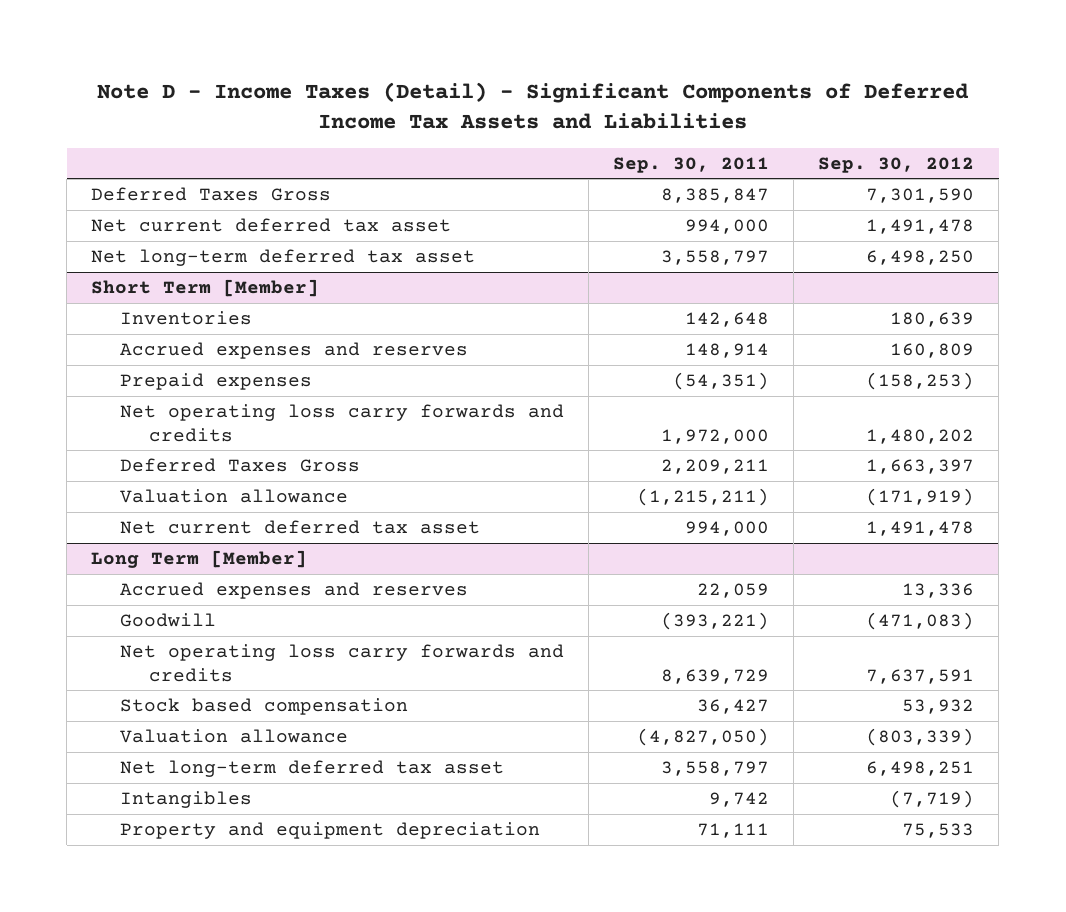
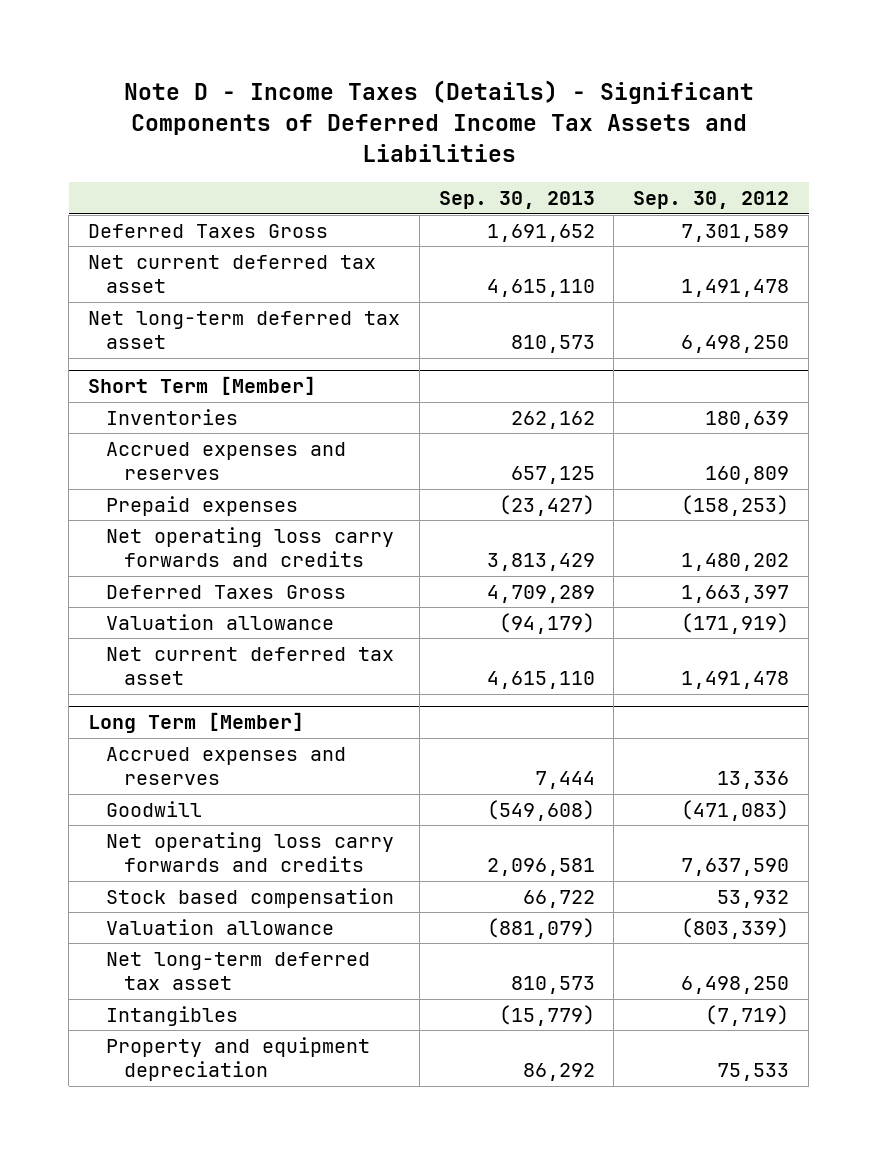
[96,81,969,130] Note D - Income Taxes (Detail) - Significant Components of Deferred Income Tax Assets and Liabilities -> [123,79,754,163] Note D - Income Taxes (Details) - Significant Components of Deferred Income Tax Assets and Liabilities
[613,156,770,173] Sep. 30, 2011 -> none
none -> [438,191,595,210] Sep. 30, 2013
[866,188,975,204] 7,301,590 -> [681,224,790,243] 7,301,589
[866,668,975,684] 7,637,591 -> [681,858,790,877] 7,637,590
[866,761,975,777] 6,498,251 -> [681,976,790,995] 6,498,250

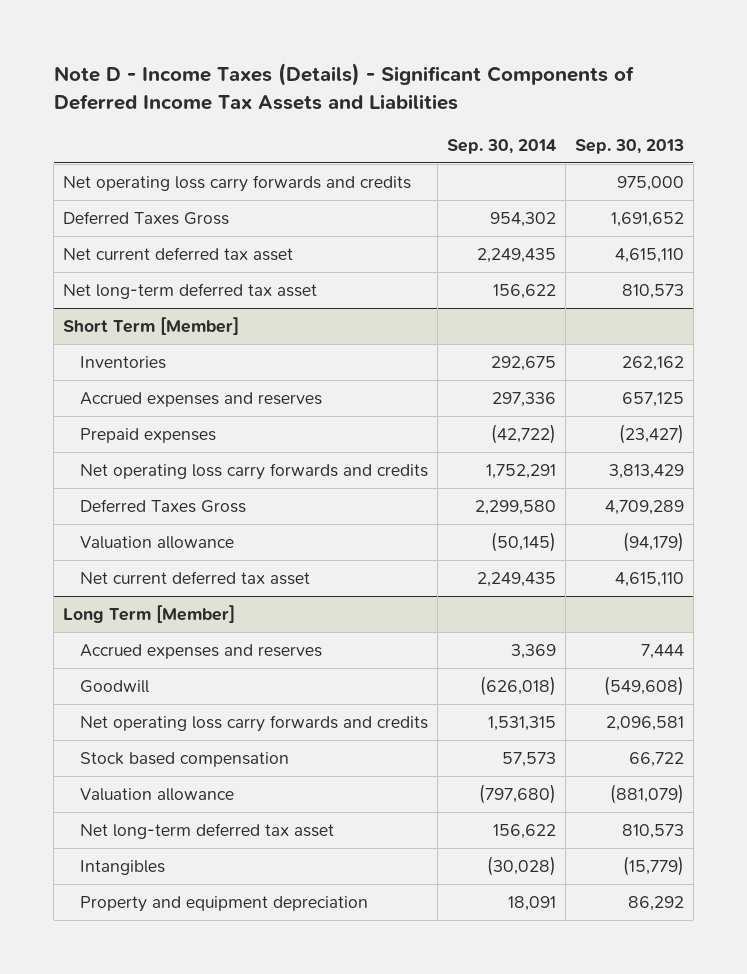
[633,191,790,210] Sep. 30, 2012 -> none
none -> [447,138,557,154] Sep. 30, 2014
none -> [63,175,412,193] Net operating loss carry forwards and credits

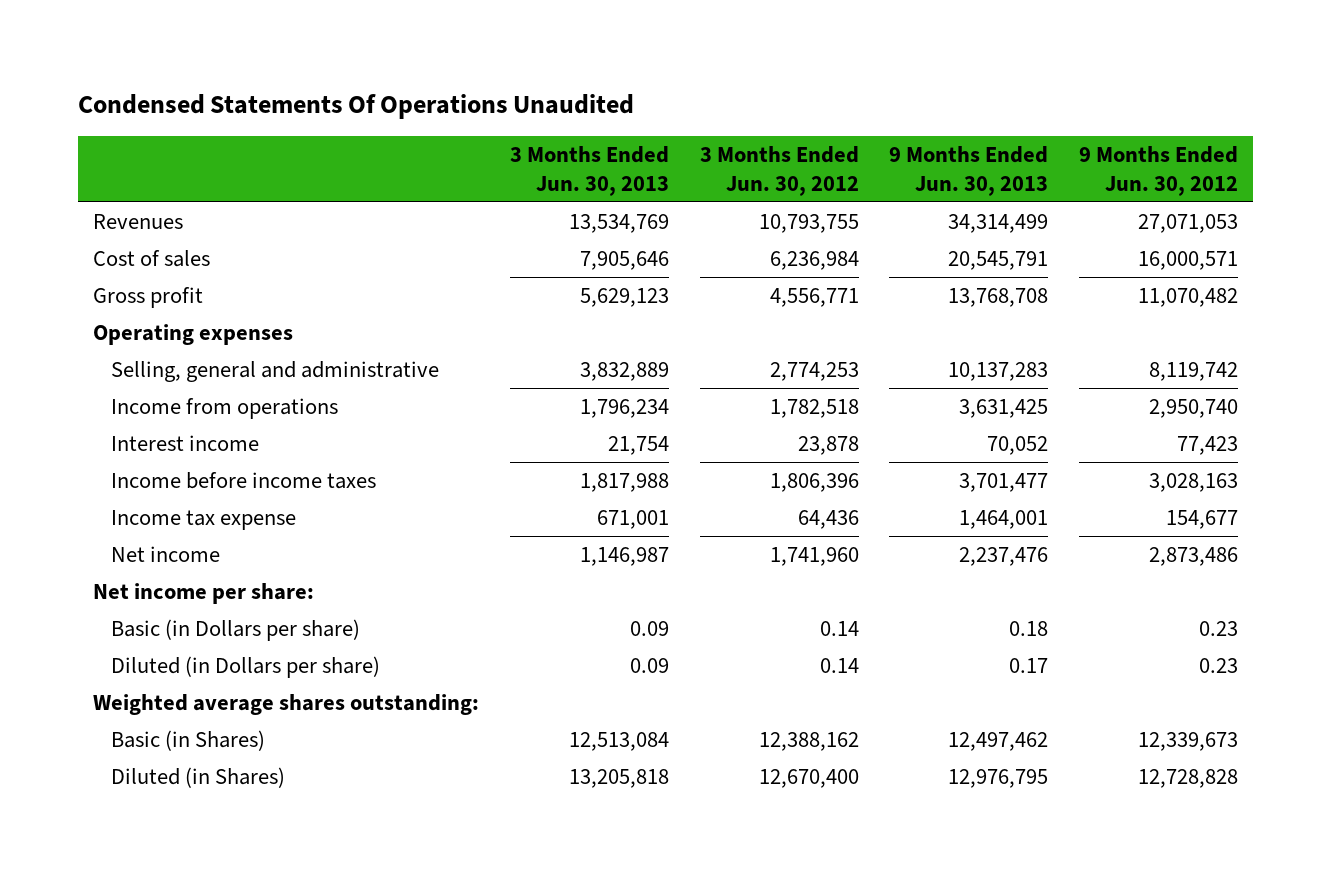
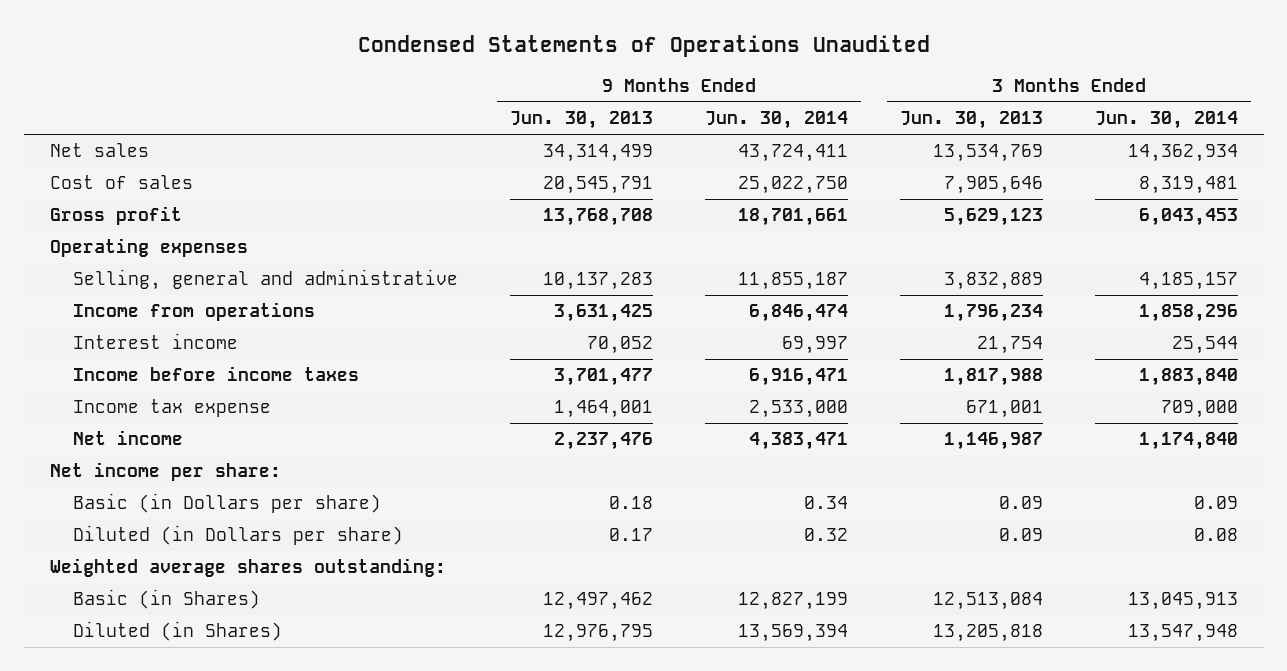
[78,94,635,120] Condensed Statements Of Operations Unaudited -> [357,34,930,57] Condensed Statements of Operations Unaudited
[699,145,859,196] 3 Months Ended Jun. 30, 2012 -> none
[1078,145,1238,196] 9 Months Ended Jun. 30, 2012 -> none
none -> [705,111,849,130] Jun. 30, 2014
none -> [1094,111,1238,130] Jun. 30, 2014
[93,214,184,230] Revenues -> [49,143,149,158] Net sales

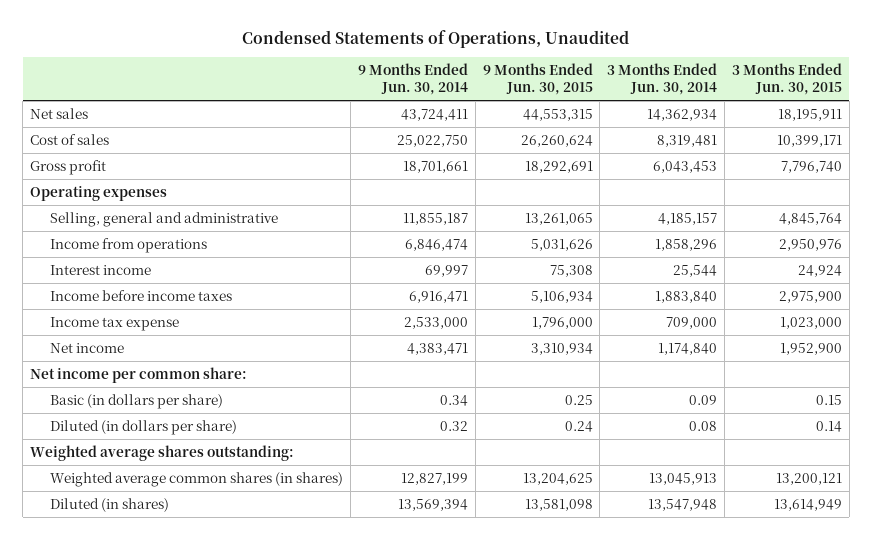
[357,34,930,57] Condensed Statements of Operations Unaudited -> [241,29,629,48] Condensed Statements of Operations, Unaudited
[510,111,654,130] Jun. 30, 2013 -> none
[899,111,1043,130] Jun. 30, 2013 -> none
none -> [482,63,593,96] 9 Months Ended Jun. 30, 2015
none -> [731,63,842,96] 3 Months Ended Jun. 30, 2015
[49,462,281,482] Net income per share: -> [29,366,247,383] Net income per common share:
[73,493,382,514] Basic (in Dollars per share) -> [50,393,224,409] Basic (in dollars per share)
[73,525,404,546] Diluted (in Dollars per share) -> [50,419,238,435] Diluted (in dollars per share)
[73,589,261,610] Basic (in Shares) -> [50,471,344,487] Weighted average common shares (in shares)
[73,621,283,642] Diluted (in Shares) -> [50,497,170,512] Diluted (in shares)

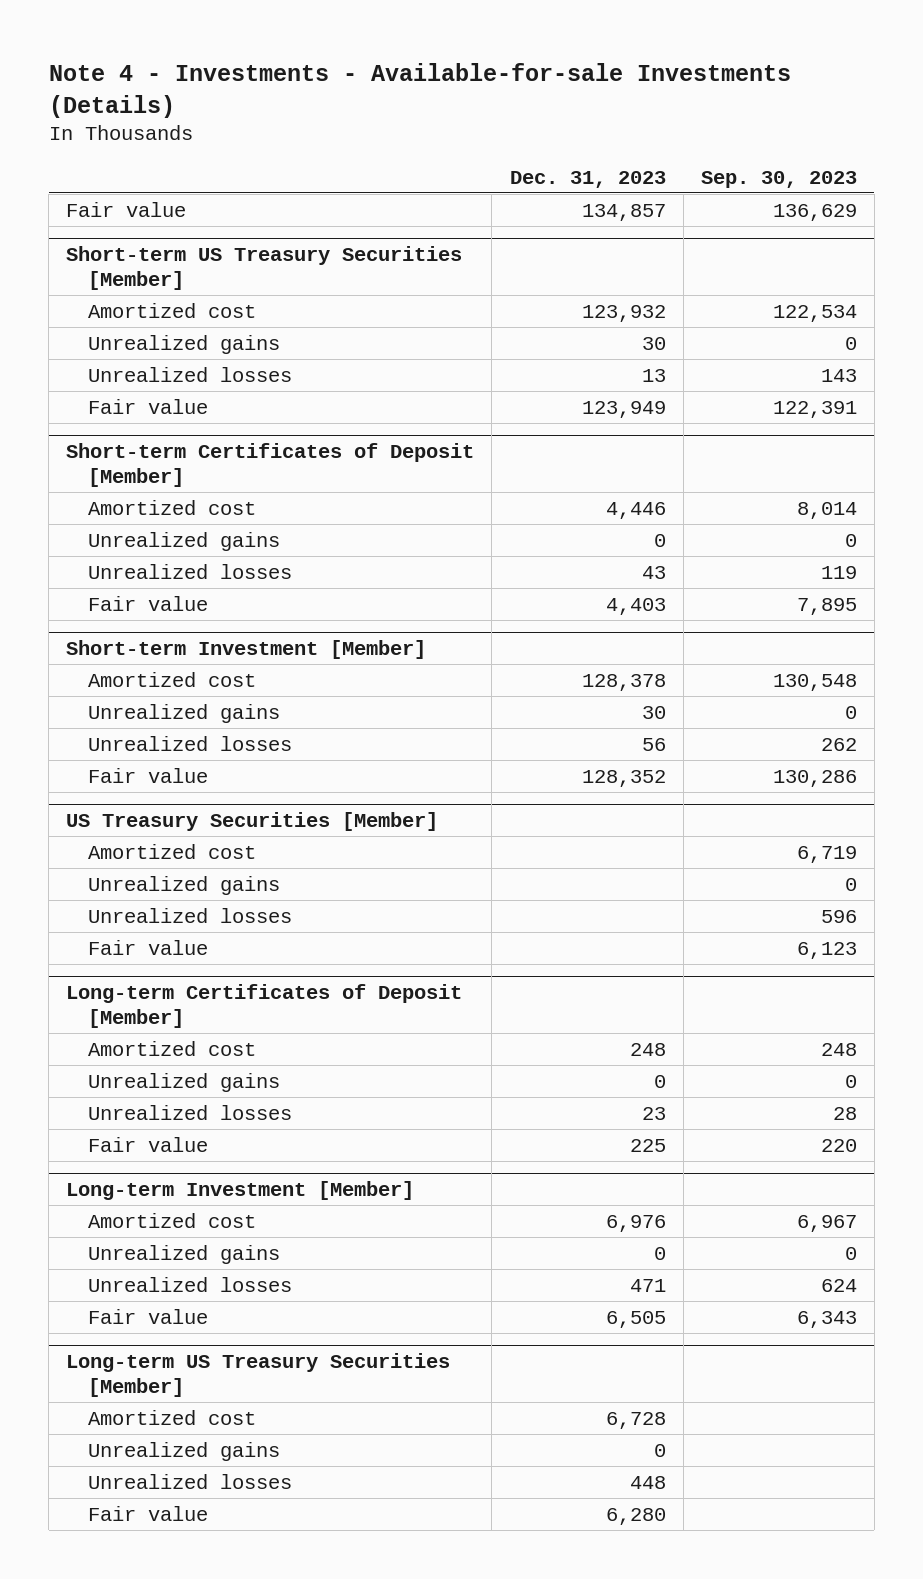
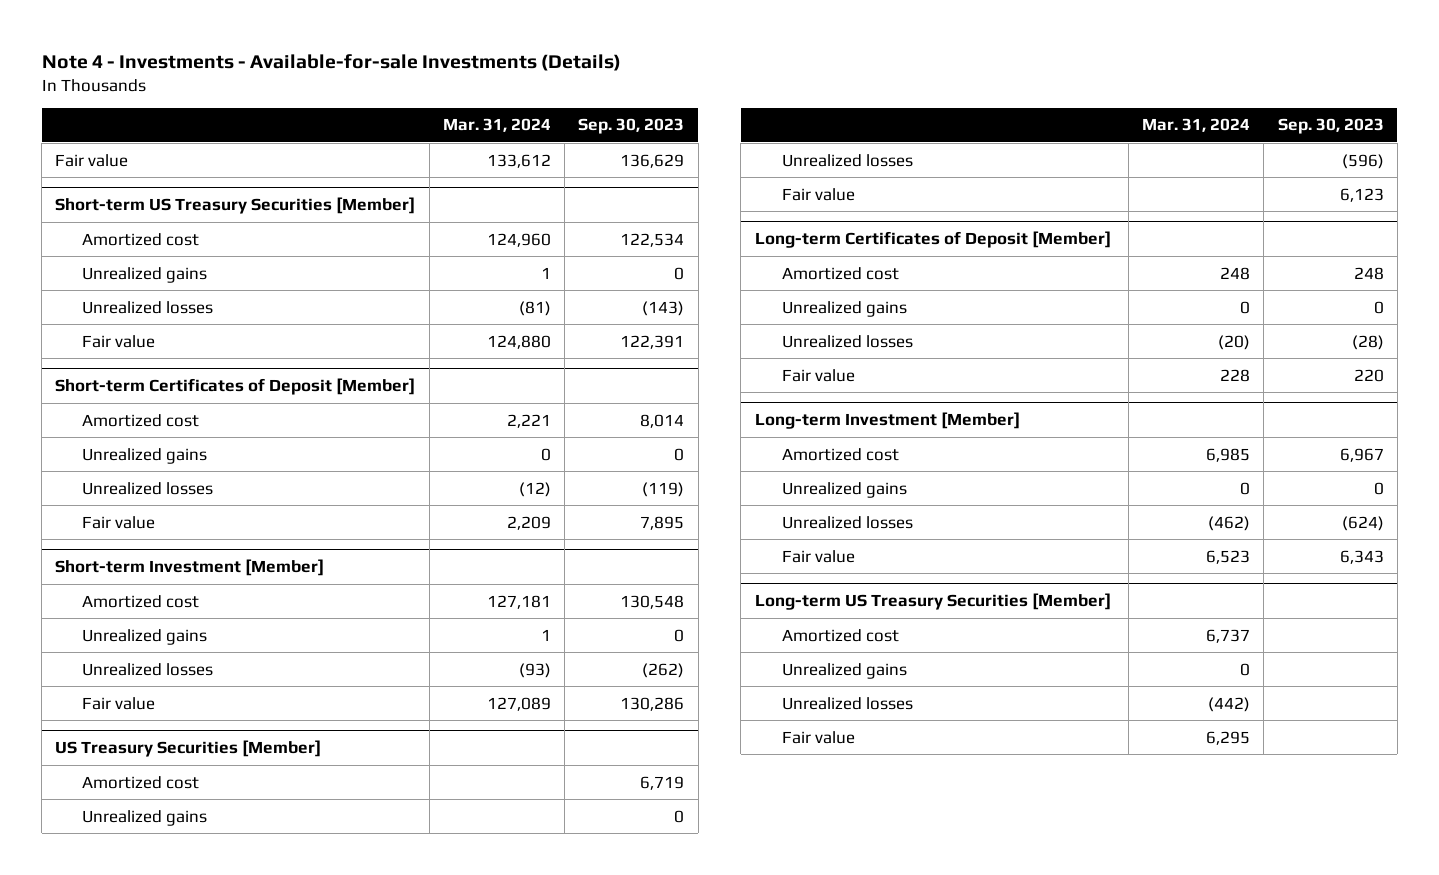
[509,170,666,188] Dec. 31, 2023 -> none
none -> [442,118,551,133] Mar. 31, 2024
[820,368,857,382] 143 -> [642,300,685,316] (143)
[820,565,857,579] 119 -> [642,481,685,497] (119)
[820,737,857,751] 262 -> [642,662,685,678] (262)
[820,909,857,923] 596 -> [1341,153,1384,169] (596)
[832,1106,857,1120] 28 -> [1351,334,1384,350] (28)
[820,1278,857,1292] 624 -> [1341,515,1384,531] (624)

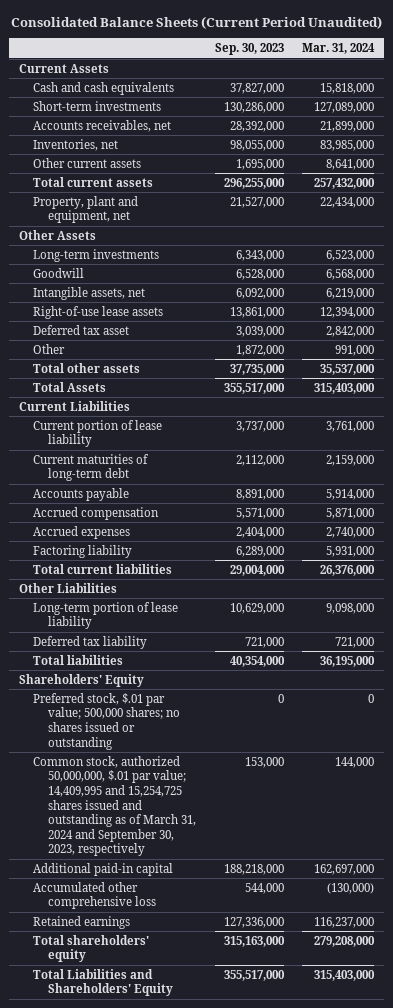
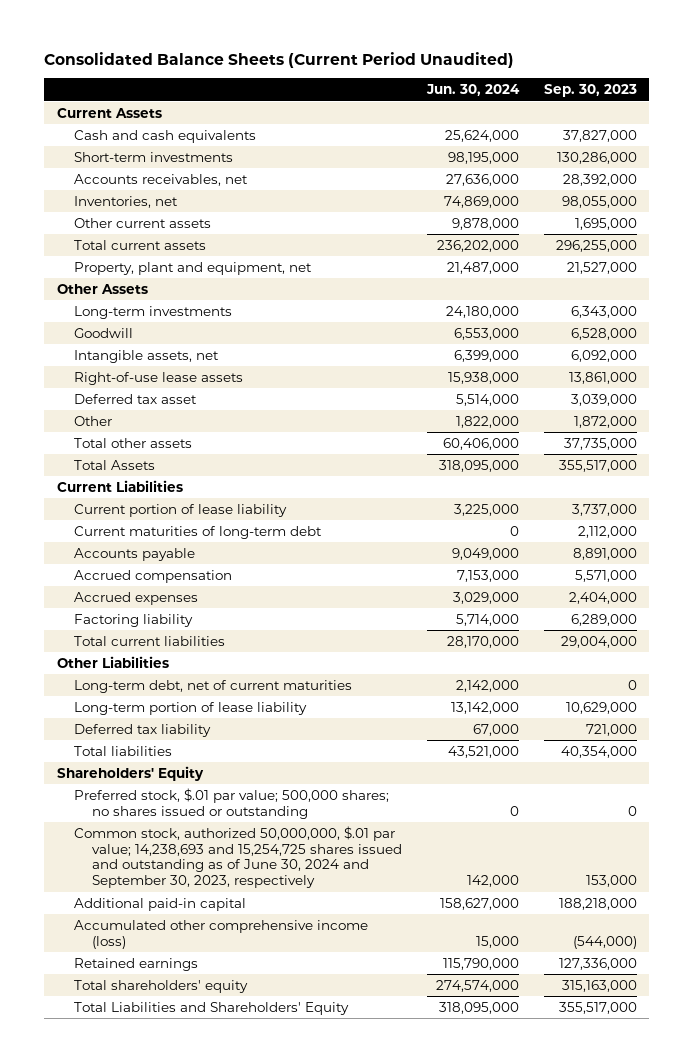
[302,43,376,55] Mar. 31, 2024 -> none
none -> [425,84,520,97] Jun. 30, 2024
none -> [74,679,353,693] Long-term debt, net of current maturities
[33,755,197,857] Common stock, authorized 50,000,000, $.01 par value; 14,409,995 and 15,254,725 shares issued and outstanding as of March 31, 2024 and September 30, 2023, respectively -> [74,825,402,889] Common stock, authorized 50,000,000, $.01 par value; 14,238,693 and 15,254,725 shares issued and outstanding as of June 30, 2024 and September 30, 2023, respectively
[33,881,157,910] Accumulated other comprehensive loss -> [74,919,369,949] Accumulated other comprehensive income (loss)
[244,882,284,894] 544,000 -> [572,935,637,949] (544,000)

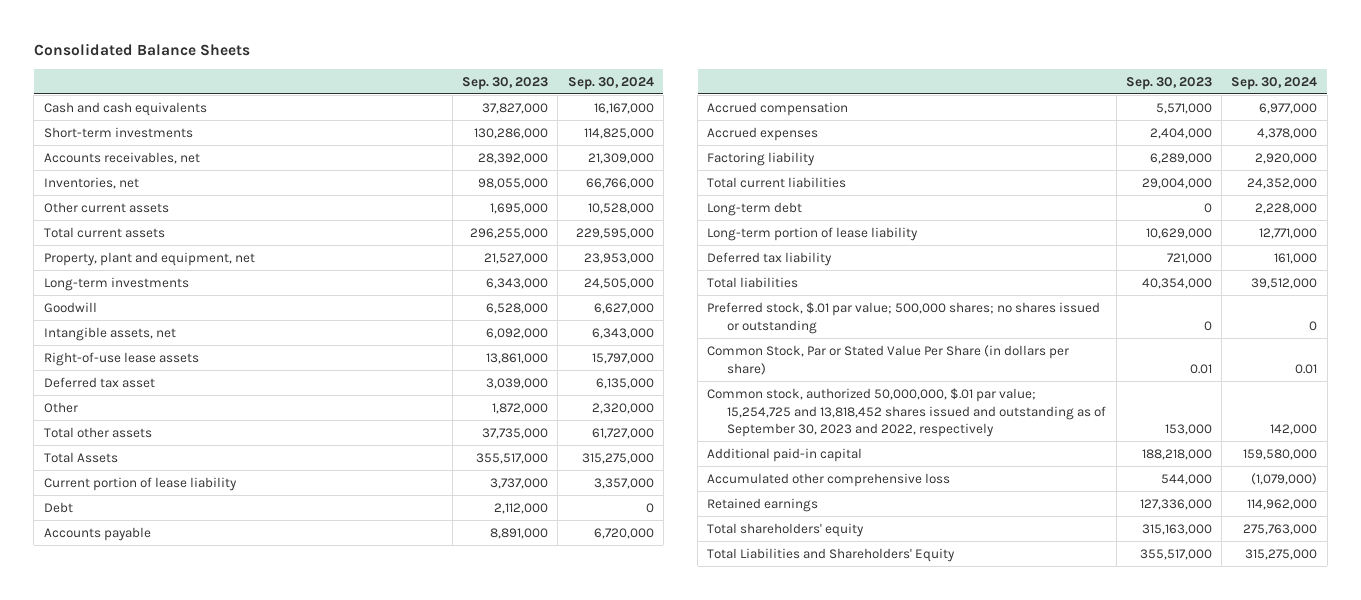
[43,51,514,68] Consolidated Balance Sheets (Current Period Unaudited) -> [33,42,250,56] Consolidated Balance Sheets
[425,84,520,97] Jun. 30, 2024 -> none
none -> [567,76,654,90] Sep. 30, 2024
[56,107,162,118] Current Assets -> none
[56,283,148,294] Other Assets -> none
[56,479,183,492] Current Liabilities -> none
[74,525,323,539] Current maturities of long-term debt -> [43,501,73,513] Debt
[56,655,169,668] Other Liabilities -> none
[74,679,353,693] Long-term debt, net of current maturities -> [707,201,803,216] Long-term debt
[56,765,204,781] Shareholders' Equity -> none
none -> [707,344,1070,375] Common Stock, Par or Stated Value Per Share (in dollars per share)
[74,825,402,889] Common stock, authorized 50,000,000, $.01 par value; 14,238,693 and 15,254,725 shares issued and outstanding as of June 30, 2024 and September 30, 2023, respectively -> [707,387,1107,438] Common stock, authorized 50,000,000, $.01 par value; 15,254,725 and 13,818,452 shares issued and outstanding as of September 30, 2023 and 2022, respectively
[74,919,369,949] Accumulated other comprehensive income (loss) -> [707,472,951,487] Accumulated other comprehensive loss
[572,935,637,949] (544,000) -> [1160,473,1212,485] 544,000

